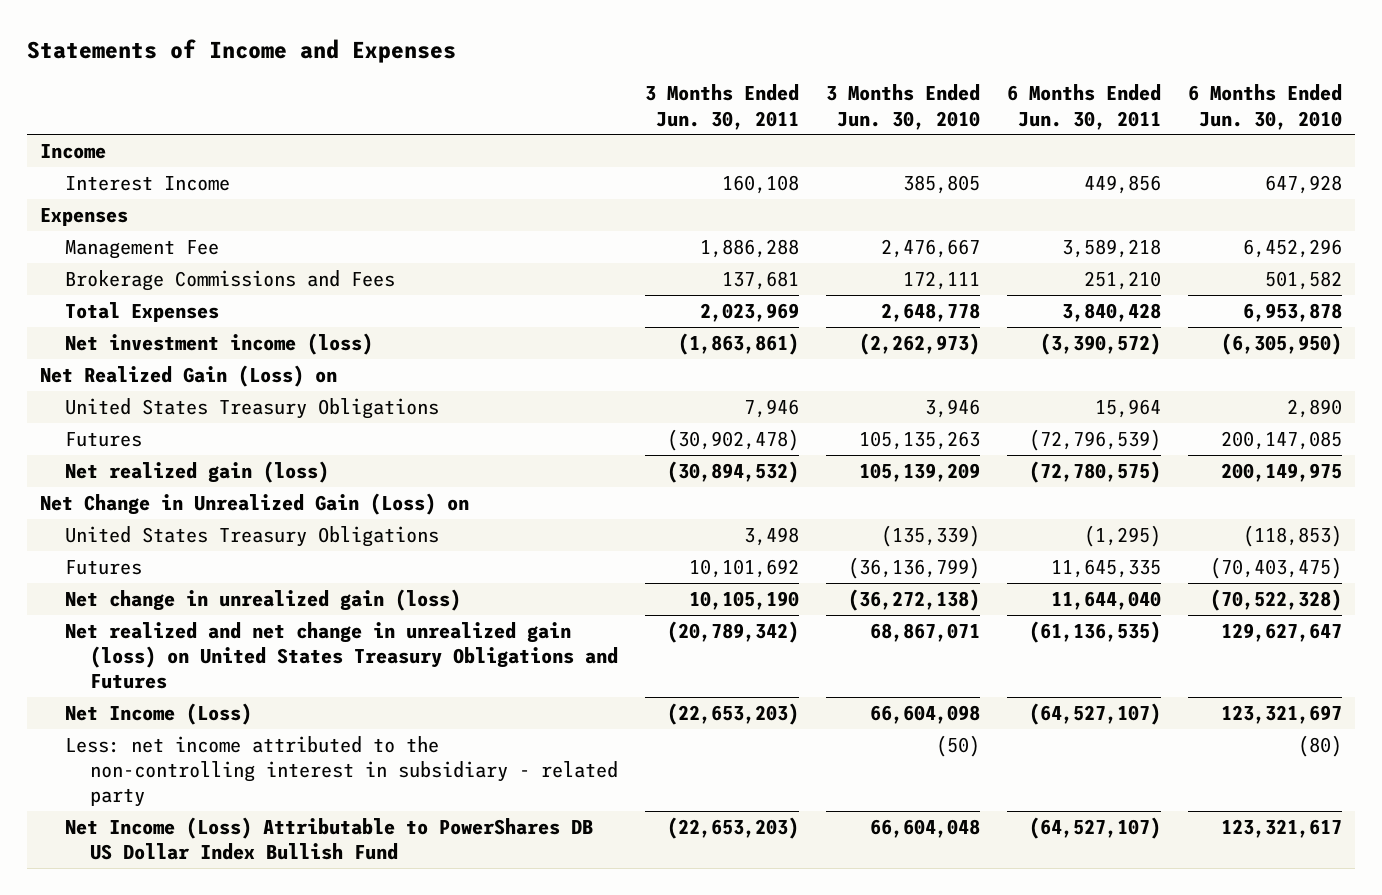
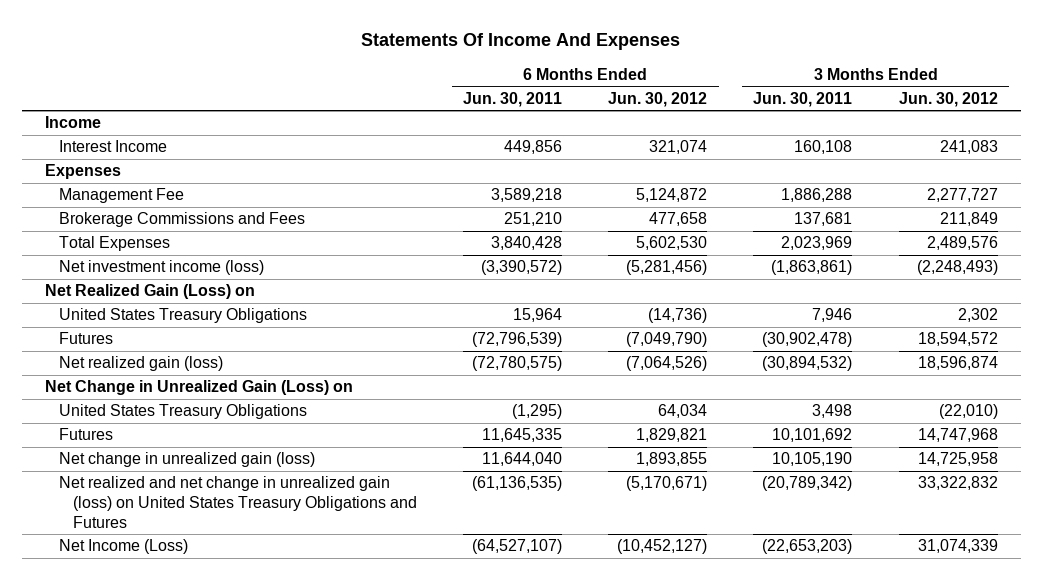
[26,38,456,63] Statements of Income and Expenses -> [361,33,681,51] Statements Of Income And Expenses
[825,84,980,130] 3 Months Ended Jun. 30, 2010 -> none
[1187,84,1342,130] 6 Months Ended Jun. 30, 2010 -> none
none -> [608,91,708,107] Jun. 30, 2012
none -> [898,91,998,107] Jun. 30, 2012
[64,735,618,807] Less: net income attributed to the non-controlling interest in subsidiary - related party -> none
[64,816,593,860] Net Income (Loss) Attributable to PowerShares DB US Dollar Index Bullish Fund -> none

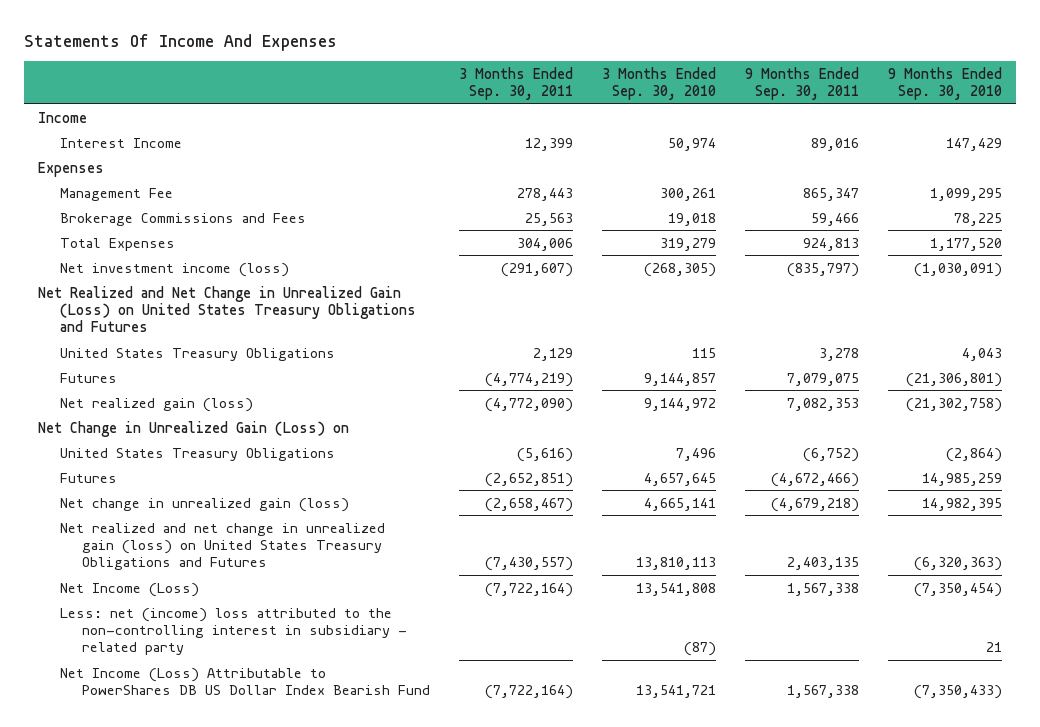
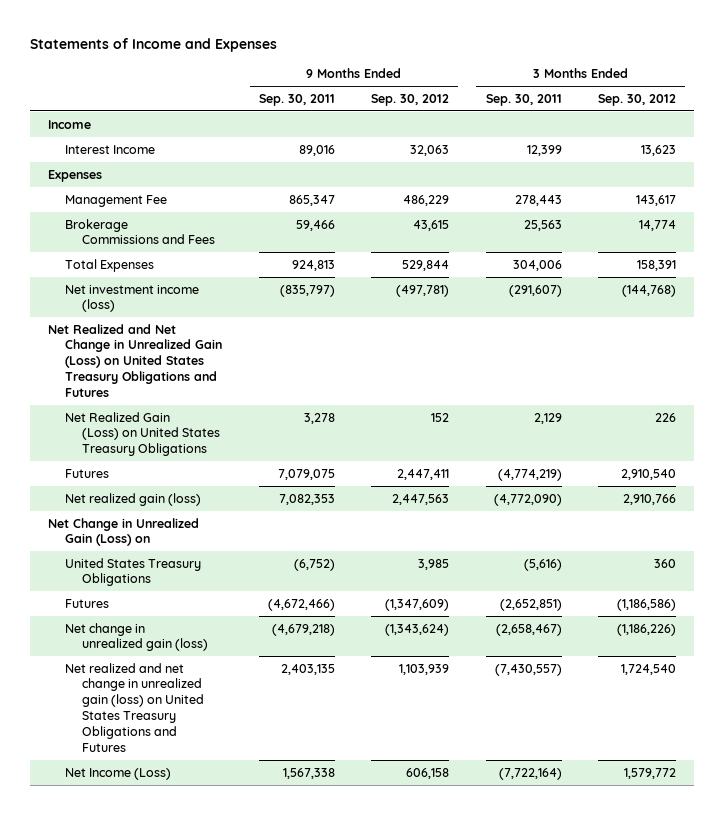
[23,33,337,51] Statements Of Income And Expenses -> [29,38,277,53] Statements of Income and Expenses
[602,67,717,101] 3 Months Ended Sep. 30, 2010 -> none
[887,67,1002,101] 9 Months Ended Sep. 30, 2010 -> none
none -> [371,93,450,106] Sep. 30, 2012
none -> [598,93,677,106] Sep. 30, 2012
[60,347,336,361] United States Treasury Obligations -> [65,411,221,457] Net Realized Gain (Loss) on United States Treasury Obligations
[60,607,408,656] Less: net (income) loss attributed to the non-controlling interest in subsidiary - related party -> none
[60,667,431,695] Net Income (Loss) Attributable to PowerShares DB US Dollar Index Bearish Fund -> none

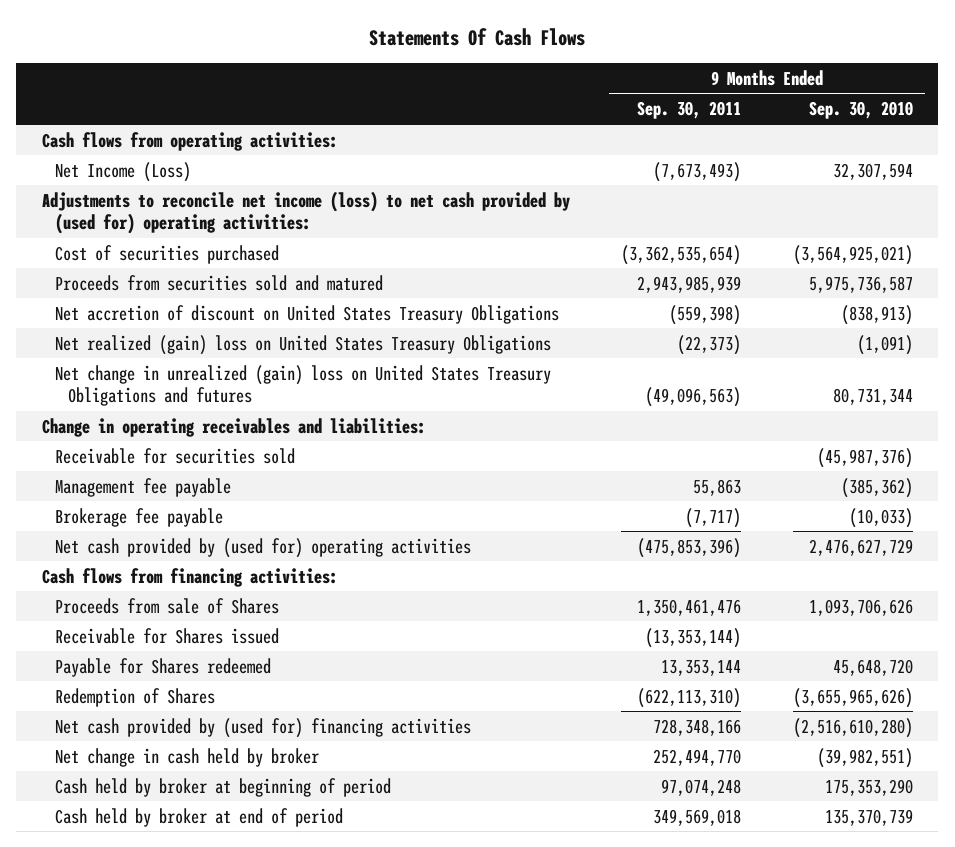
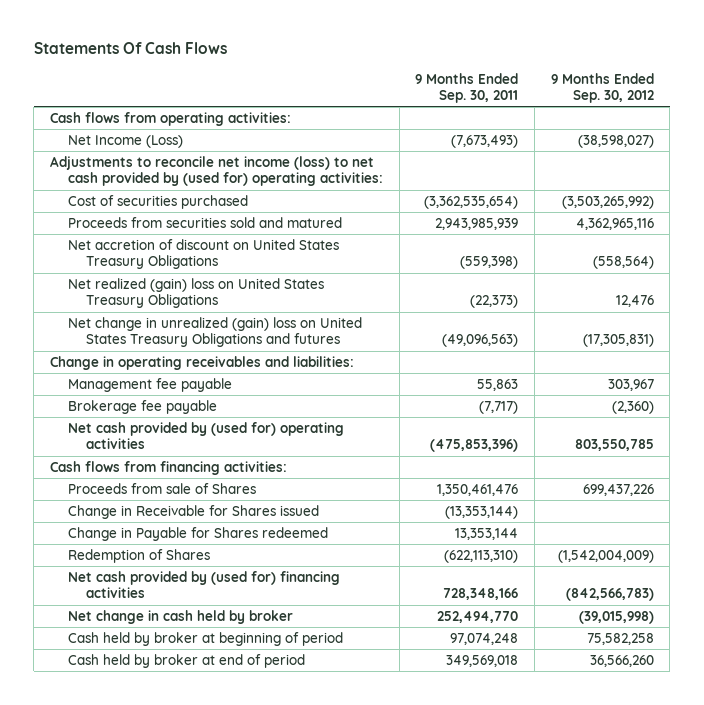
[808,101,913,120] Sep. 30, 2010 -> none
none -> [550,72,654,104] 9 Months Ended Sep. 30, 2012
[55,447,296,464] Receivable for securities sold -> none
[55,627,280,644] Receivable for Shares issued -> [67,504,319,519] Change in Receivable for Shares issued
[55,657,272,677] Payable for Shares redeemed -> [67,526,328,541] Change in Payable for Shares redeemed

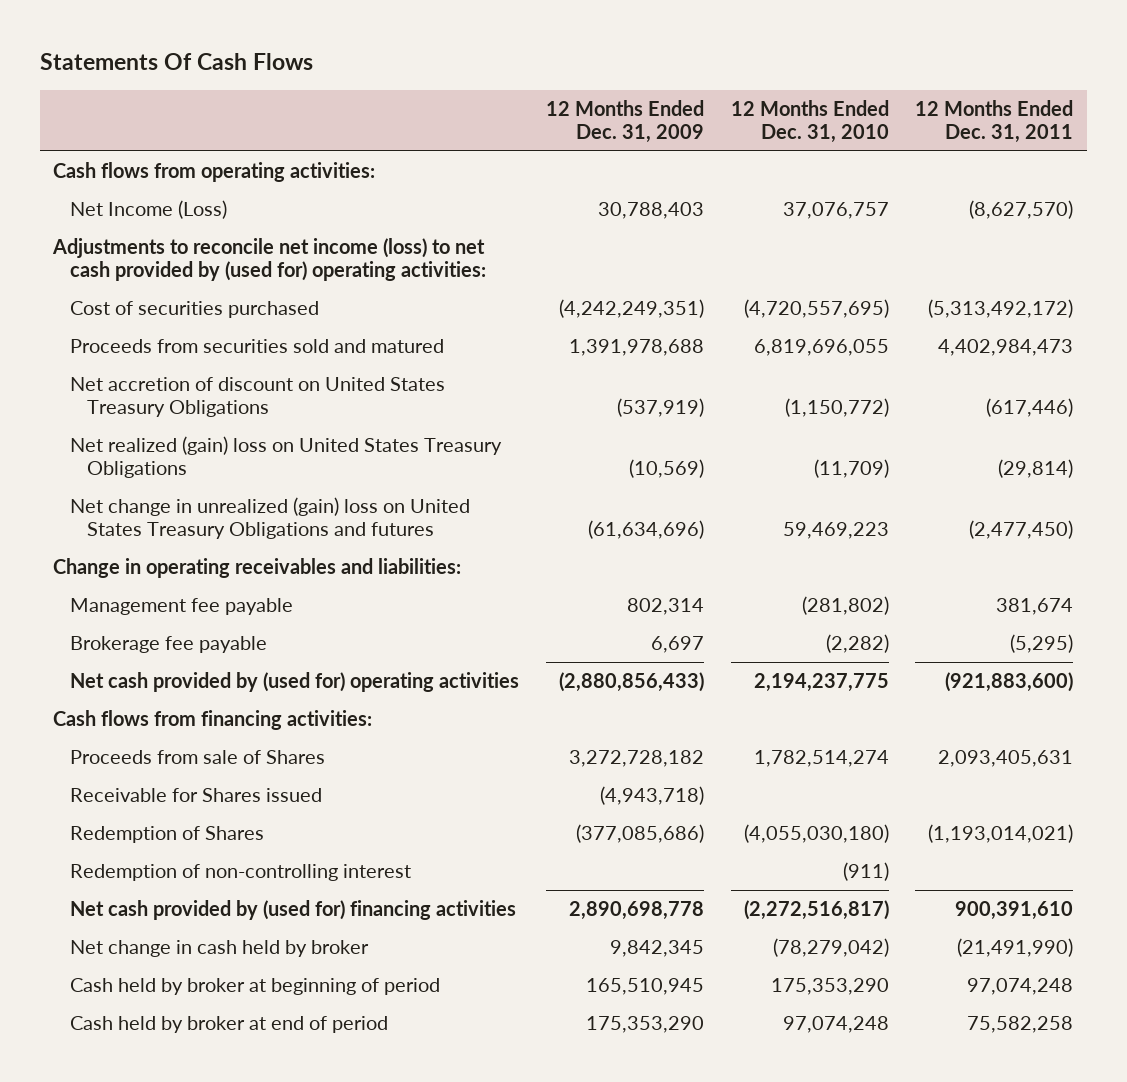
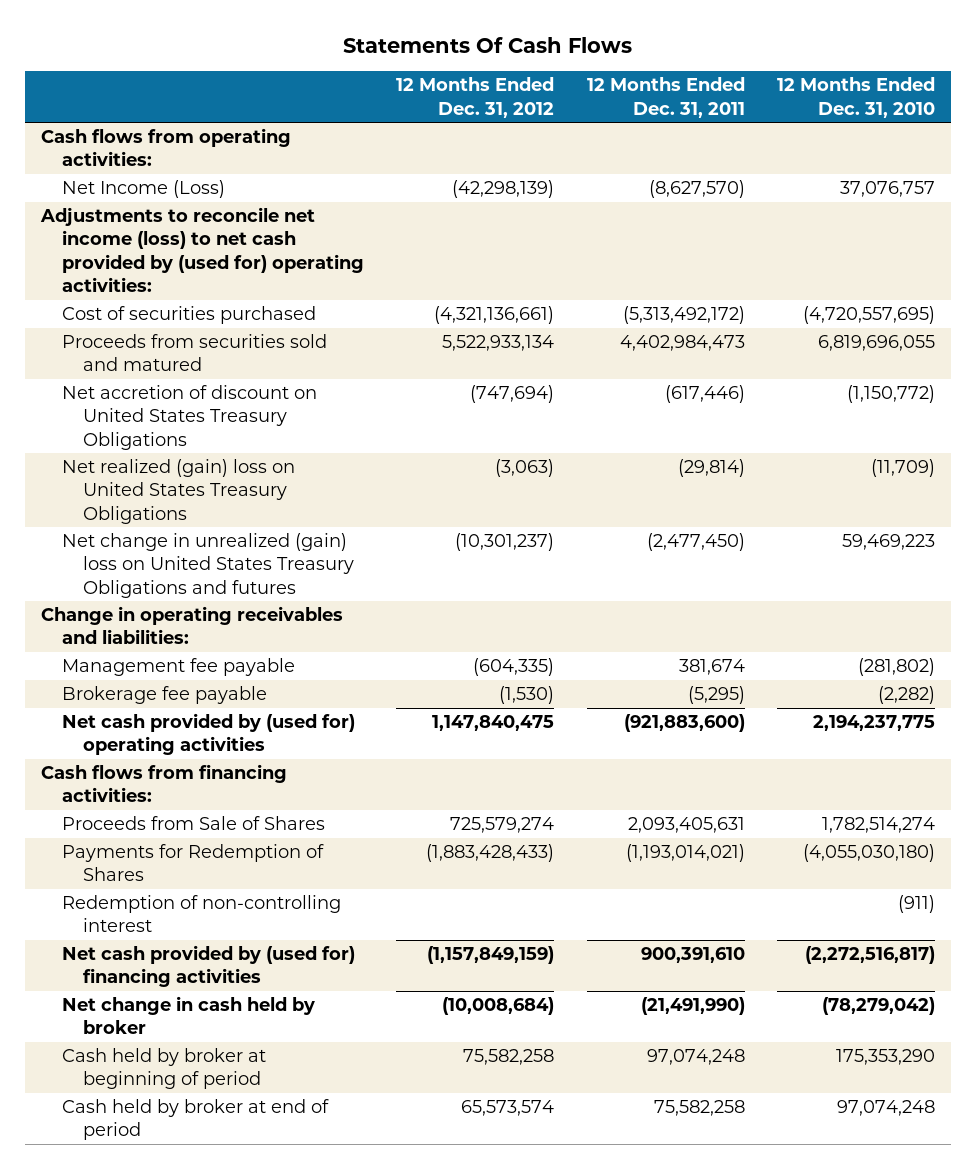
[545,99,704,143] 12 Months Ended Dec. 31, 2009 -> none
none -> [396,77,555,118] 12 Months Ended Dec. 31, 2012
[69,787,322,802] Receivable for Shares issued -> none
[69,749,325,764] Proceeds from sale of Shares -> [61,816,325,831] Proceeds from Sale of Shares
[69,825,264,843] Redemption of Shares -> [61,844,324,882] Payments for Redemption of Shares

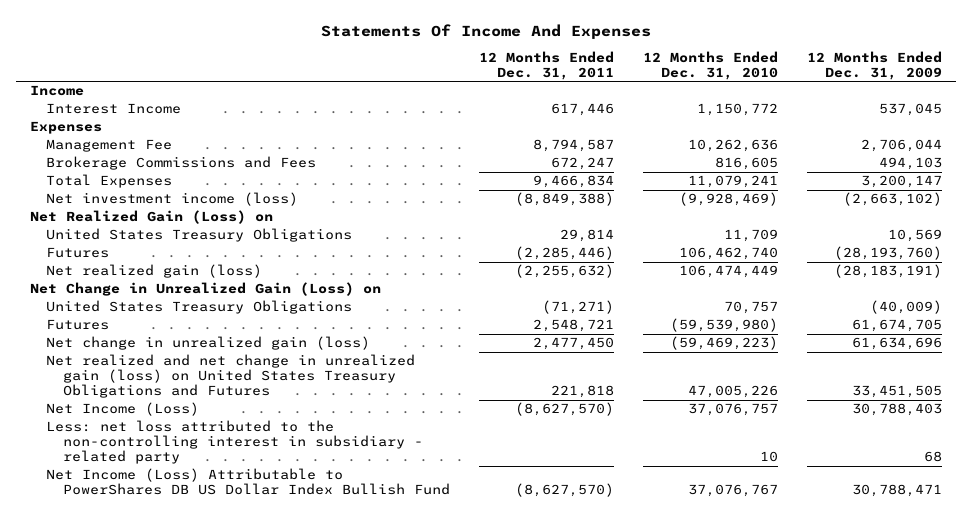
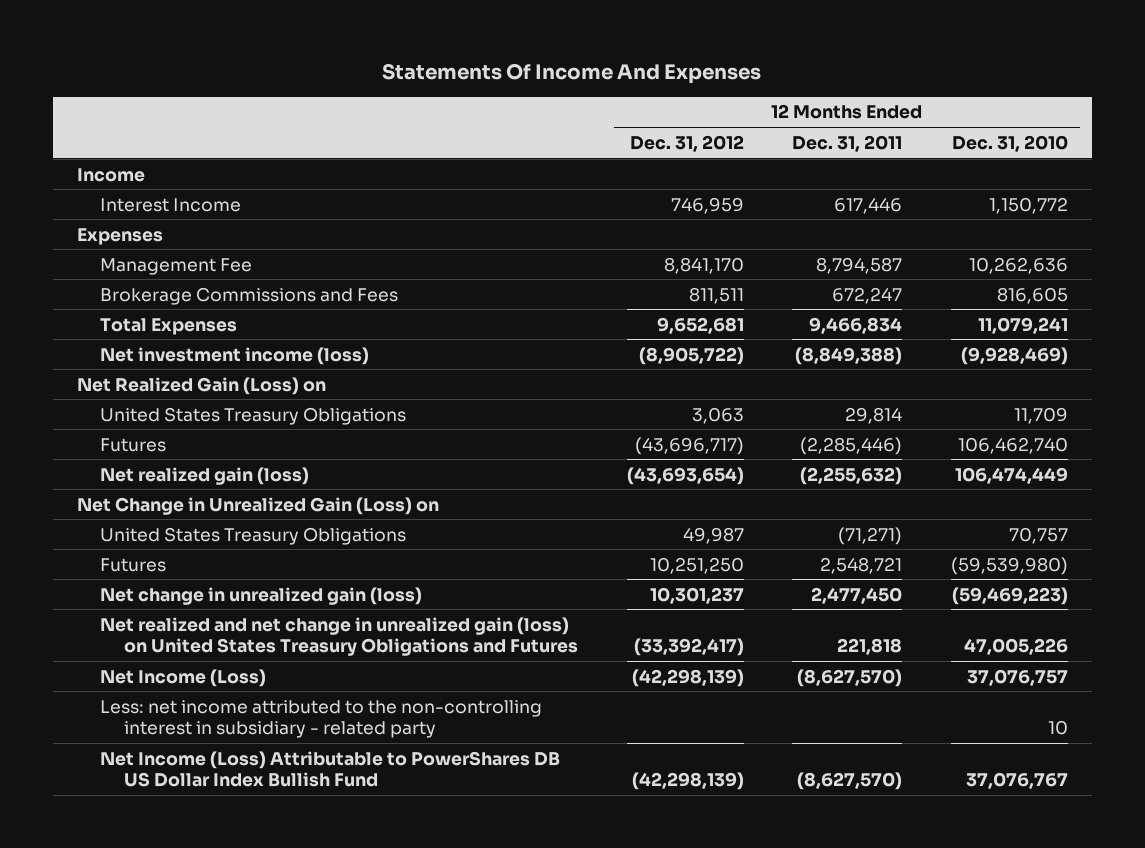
[806,51,942,80] 12 Months Ended Dec. 31, 2009 -> none
none -> [629,134,744,152] Dec. 31, 2012
[46,420,423,465] Less: net loss attributed to the non-controlling interest in subsidiary - related party -> [100,699,543,739] Less: net income attributed to the non-controlling interest in subsidiary - related party

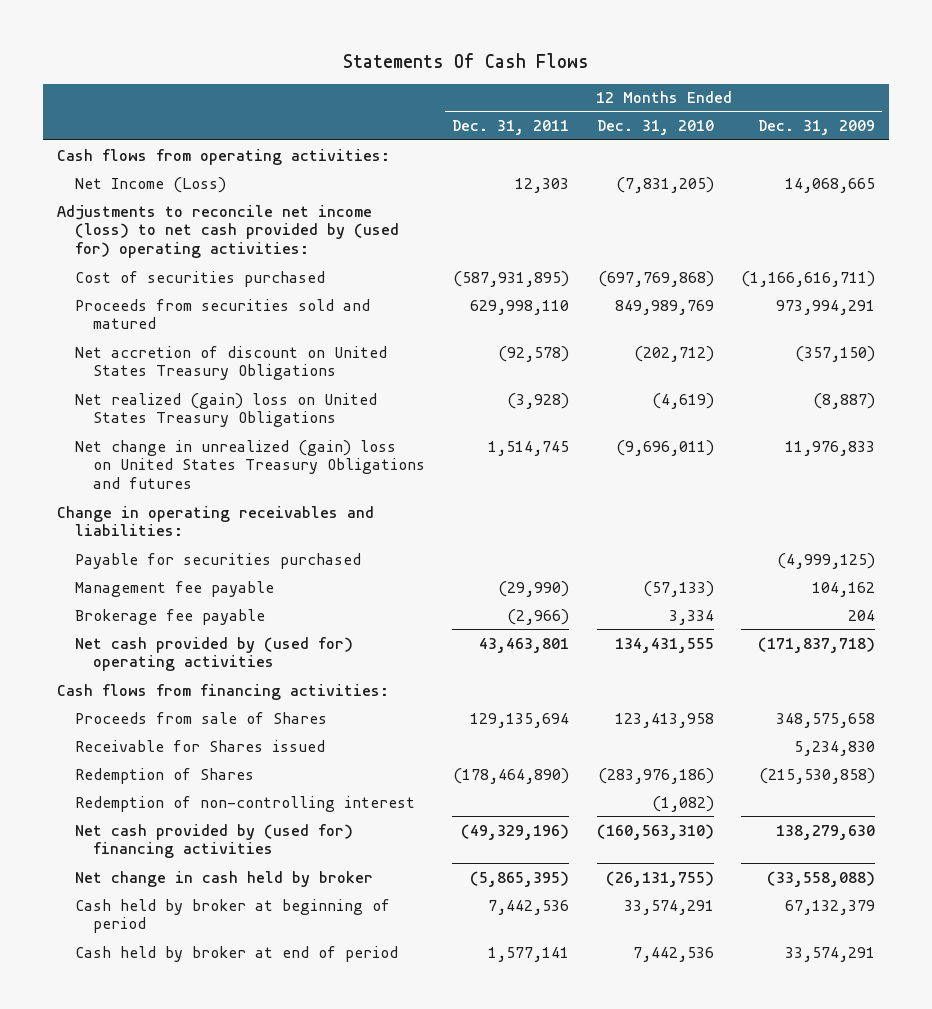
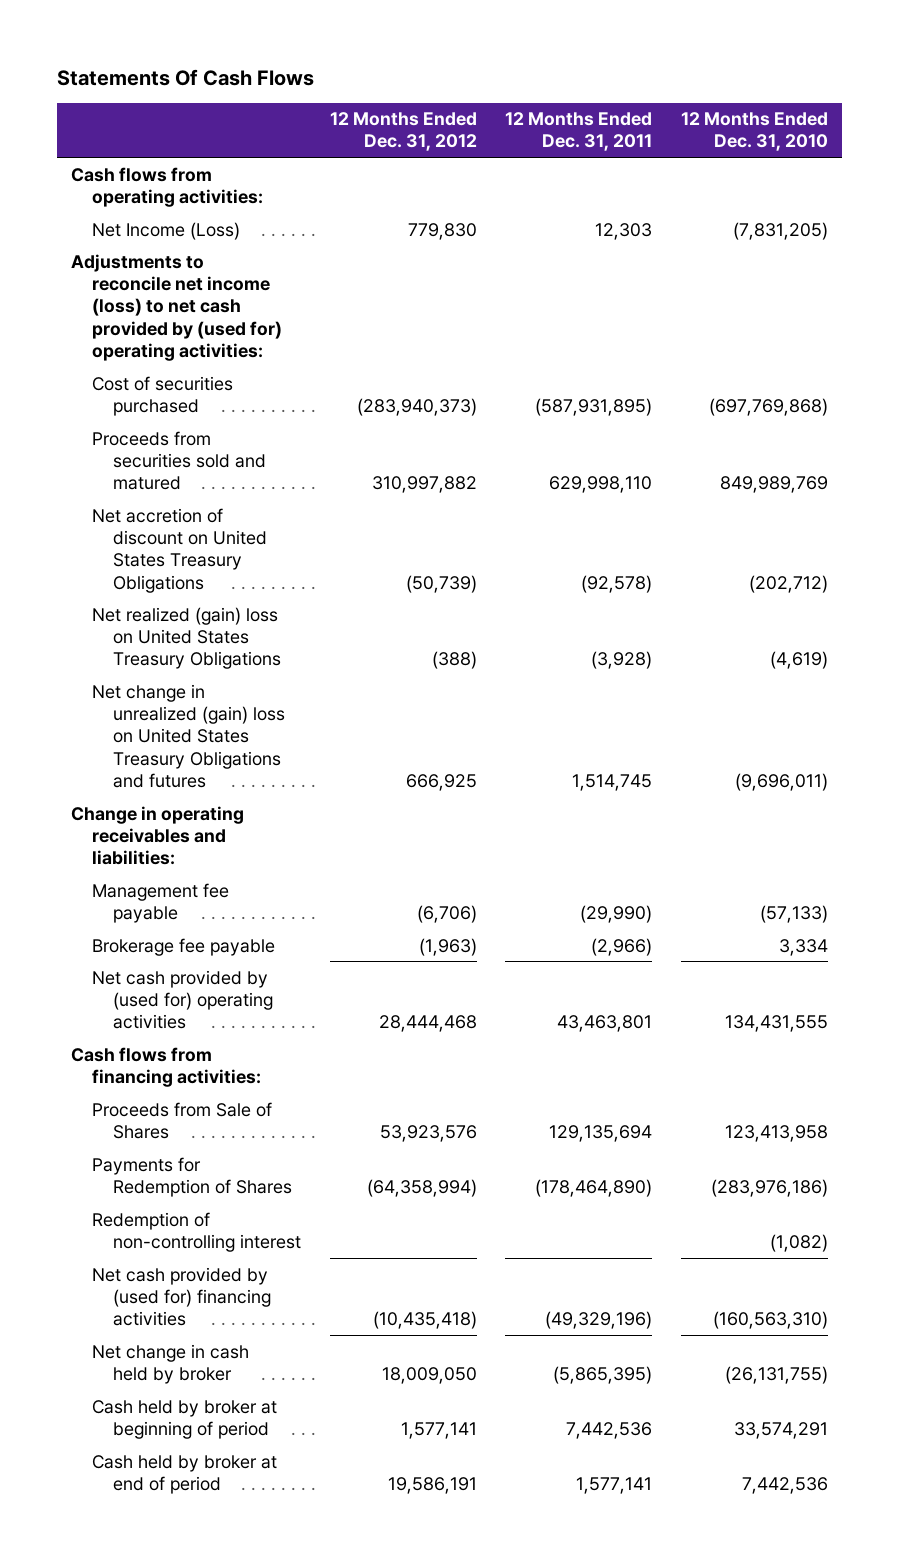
[758,120,876,136] Dec. 31, 2009 -> none
none -> [329,112,477,152] 12 Months Ended Dec. 31, 2012
[74,552,361,569] Payable for securities purchased -> none
[74,739,325,752] Receivable for Shares issued -> none
[74,711,327,724] Proceeds from sale of Shares -> [92,1101,273,1139] Proceeds from Sale of Shares
[74,767,254,784] Redemption of Shares -> [92,1156,293,1197] Payments for Redemption of Shares

